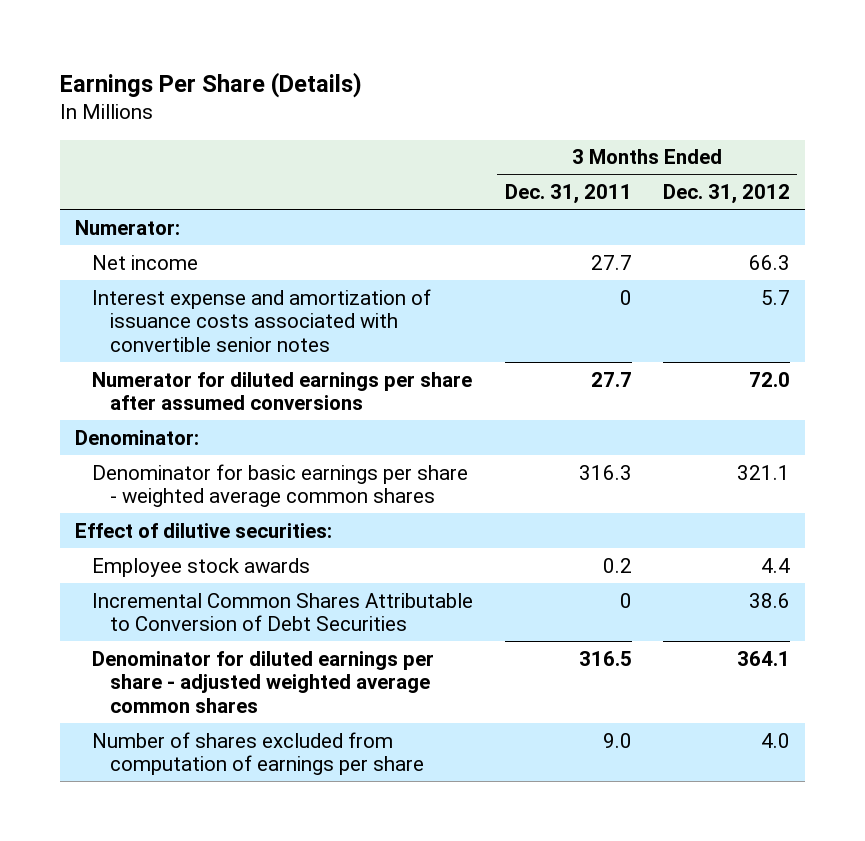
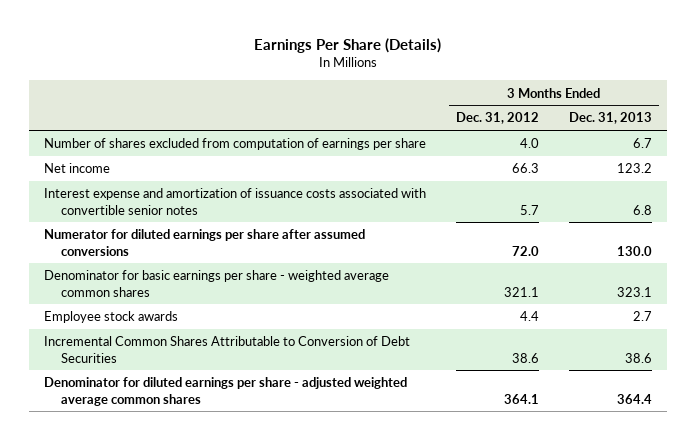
[504,184,632,205] Dec. 31, 2011 -> none
none -> [568,112,652,125] Dec. 31, 2013
[75,219,181,235] Numerator: -> none
[92,731,424,776] Number of shares excluded from computation of earnings per share -> [44,138,427,151] Number of shares excluded from computation of earnings per share
[75,429,200,445] Denominator: -> none
[75,522,333,538] Effect of dilutive securities: -> none

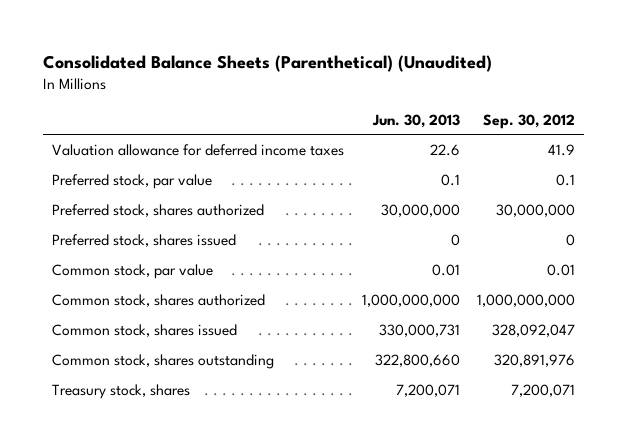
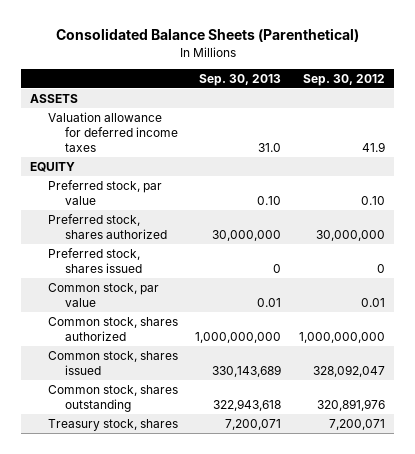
[43,54,493,72] Consolidated Balance Sheets (Parenthetical) (Unaudited) -> [55,28,359,43] Consolidated Balance Sheets (Parenthetical)
[371,113,460,128] Jun. 30, 2013 -> none
none -> [199,73,282,86] Sep. 30, 2013
none -> [30,93,79,103] ASSETS
none -> [30,161,76,172] EQUITY
[556,174,576,187] 0.1 -> [360,195,385,205] 0.10

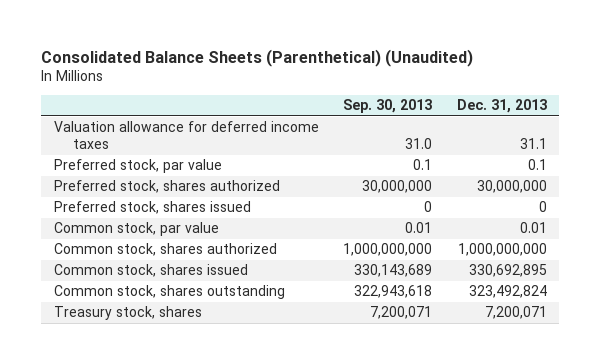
[55,28,359,43] Consolidated Balance Sheets (Parenthetical) -> [41,48,474,67] Consolidated Balance Sheets (Parenthetical) (Unaudited)
[302,73,385,86] Sep. 30, 2012 -> none
none -> [457,99,548,114] Dec. 31, 2013
[30,93,79,103] ASSETS -> none
[30,161,76,172] EQUITY -> none
[257,195,282,205] 0.10 -> [413,159,433,171] 0.1

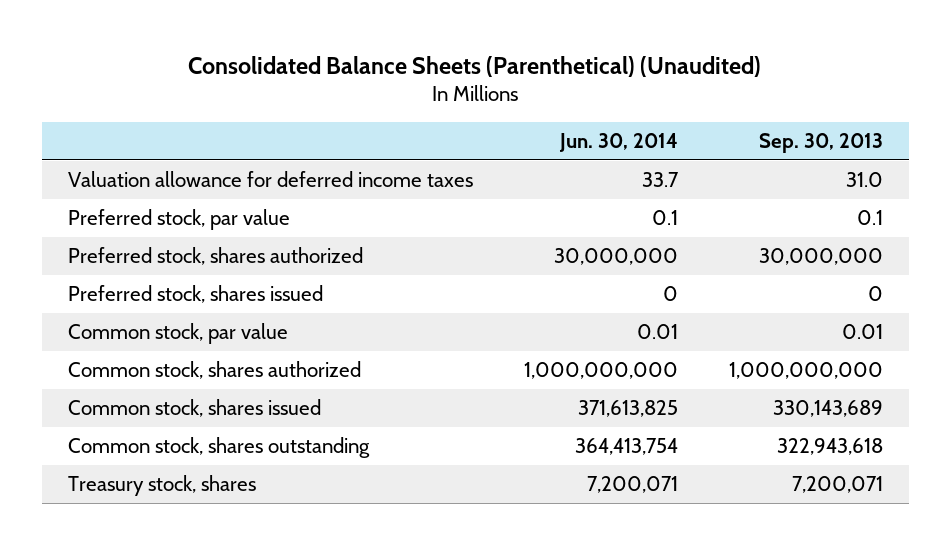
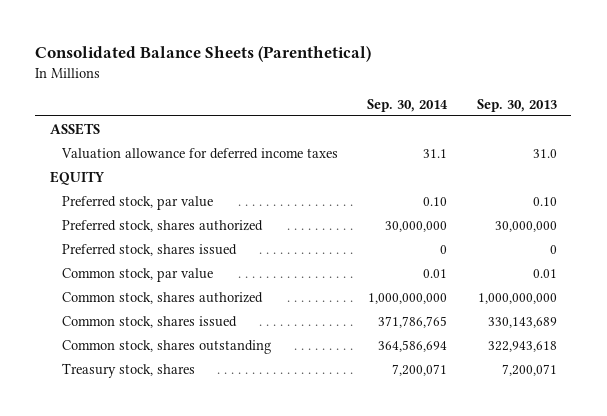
[188,55,762,77] Consolidated Balance Sheets (Parenthetical) (Unaudited) -> [35,45,372,62] Consolidated Balance Sheets (Parenthetical)
[558,132,678,152] Jun. 30, 2014 -> none
none -> [367,98,449,112] Sep. 30, 2014
none -> [49,122,100,135] ASSETS
none -> [49,170,105,185] EQUITY
[856,210,883,226] 0.1 -> [532,196,557,206] 0.10

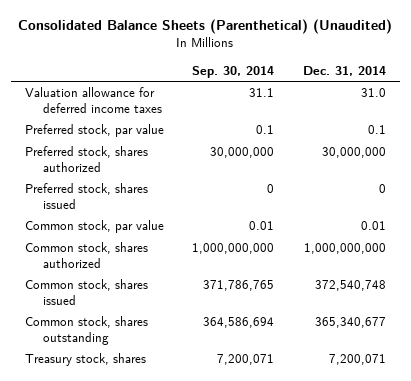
[35,45,372,62] Consolidated Balance Sheets (Parenthetical) -> [18,19,393,35] Consolidated Balance Sheets (Parenthetical) (Unaudited)
[476,98,557,112] Sep. 30, 2013 -> none
none -> [302,65,386,76] Dec. 31, 2014
[49,122,100,135] ASSETS -> none
[49,170,105,185] EQUITY -> none
[423,196,448,206] 0.10 -> [256,125,275,135] 0.1

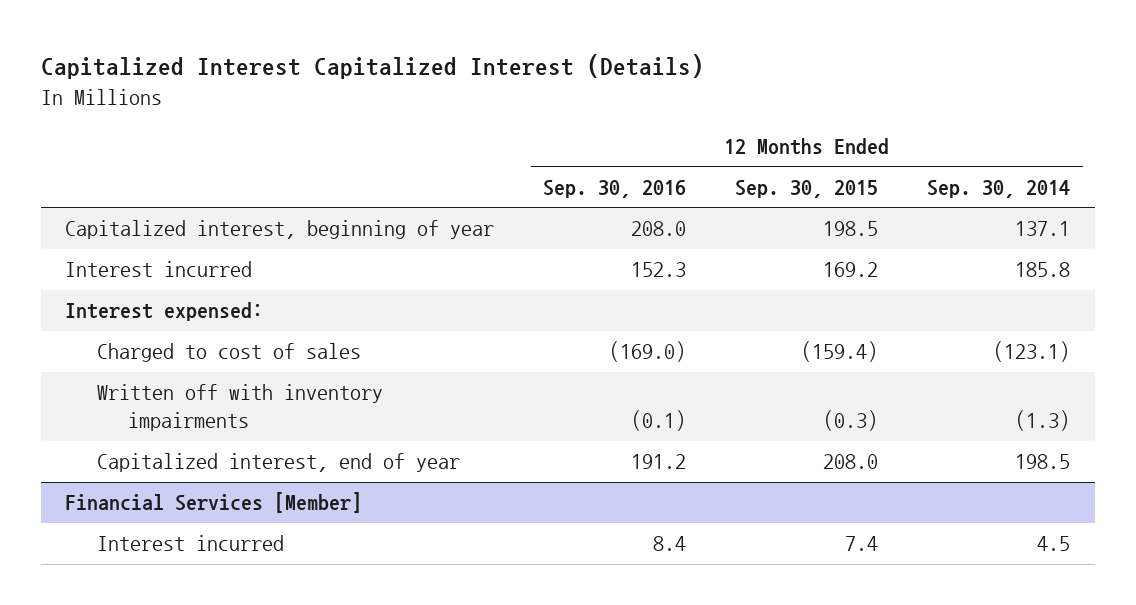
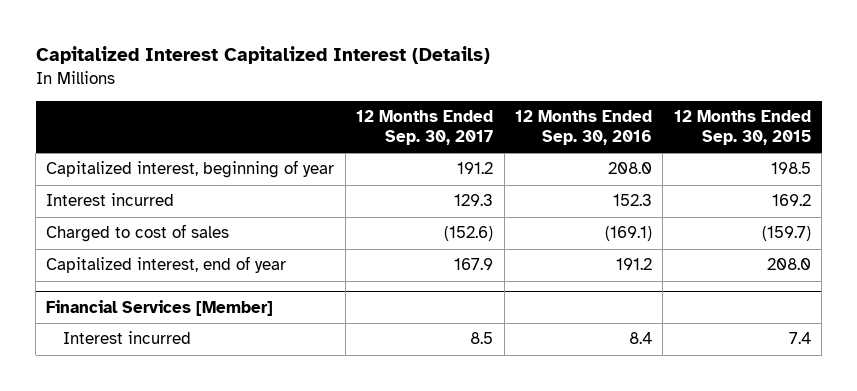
[927,179,1071,198] Sep. 30, 2014 -> none
none -> [356,110,494,146] 12 Months Ended Sep. 30, 2017
[65,302,264,322] Interest expensed: -> none
[96,384,383,431] Written off with inventory impairments -> none
[609,341,687,363] (169.0) -> [604,226,652,242] (169.1)
[801,341,879,363] (159.4) -> [761,226,811,242] (159.7)

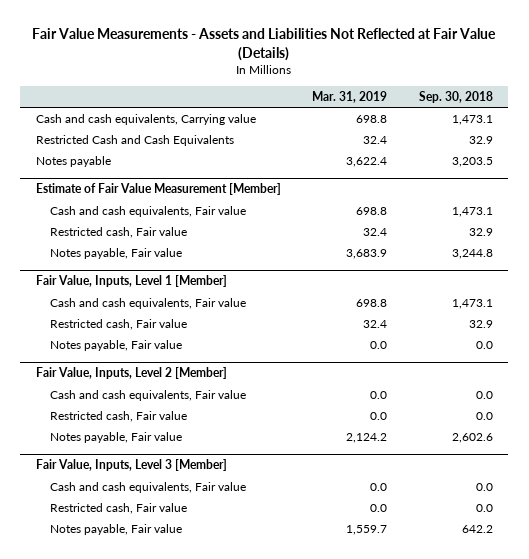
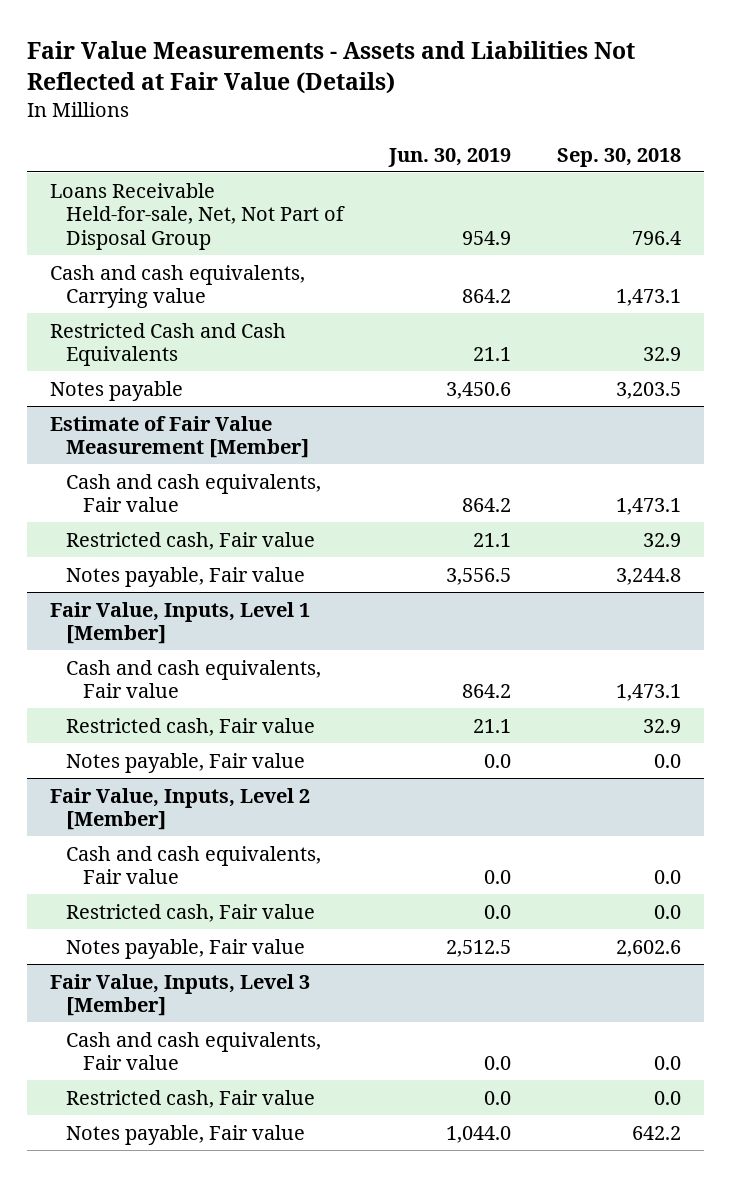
[312,90,388,103] Mar. 31, 2019 -> none
none -> [388,147,512,167] Jun. 30, 2019
none -> [50,182,346,250] Loans Receivable Held-for-sale, Net, Not Part of Disposal Group

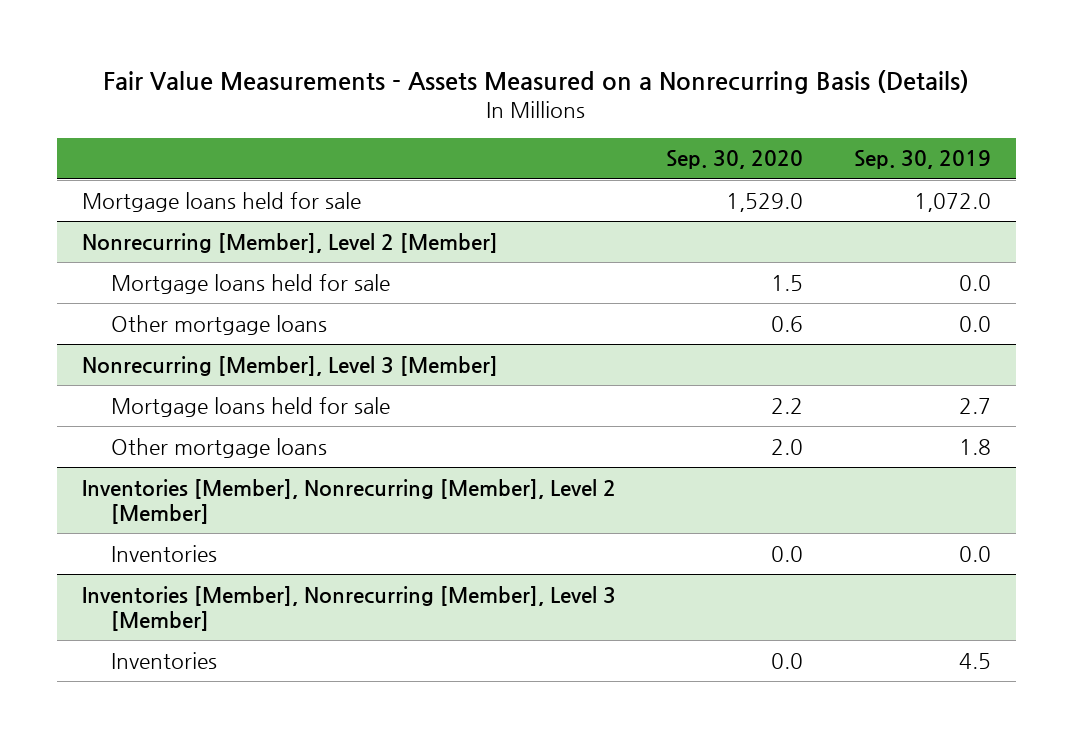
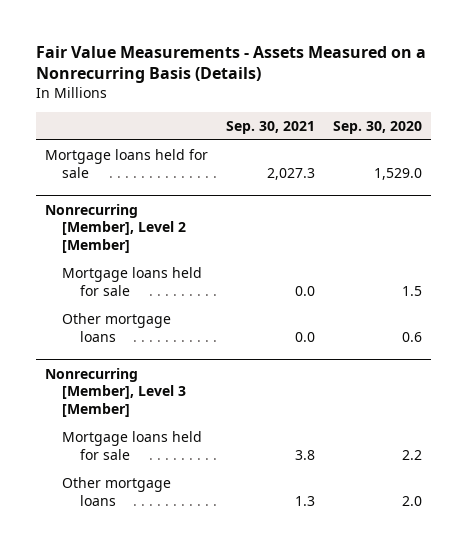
[853,150,991,170] Sep. 30, 2019 -> none
none -> [226,120,316,134] Sep. 30, 2021
[82,478,617,525] Inventories [Member], Nonrecurring [Member], Level 2 [Member] -> none
[110,544,217,562] Inventories -> none
[82,585,617,632] Inventories [Member], Nonrecurring [Member], Level 3 [Member] -> none
[110,651,217,669] Inventories -> none

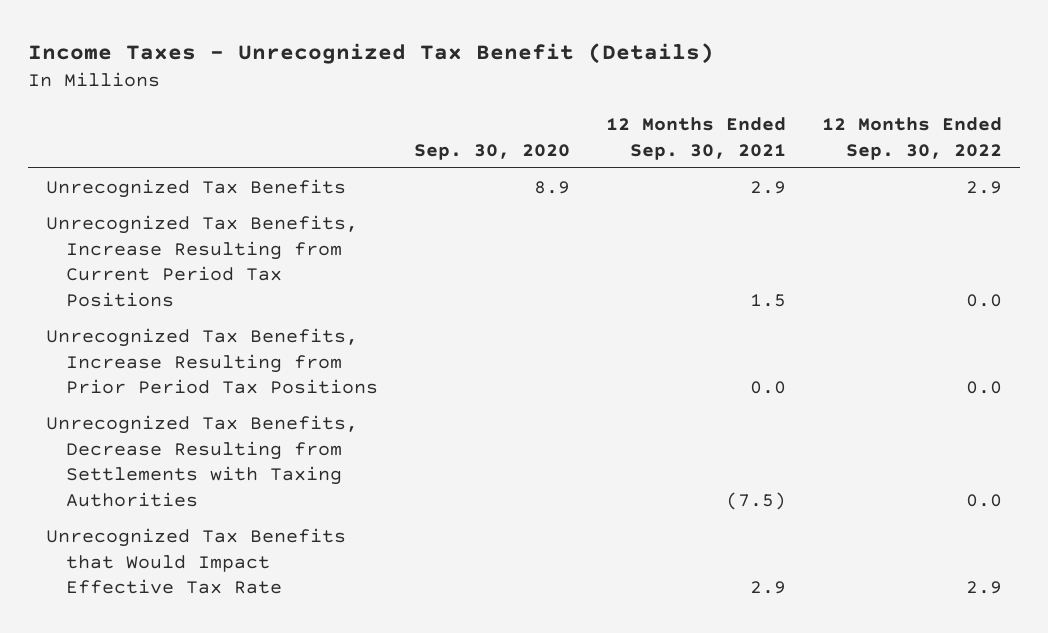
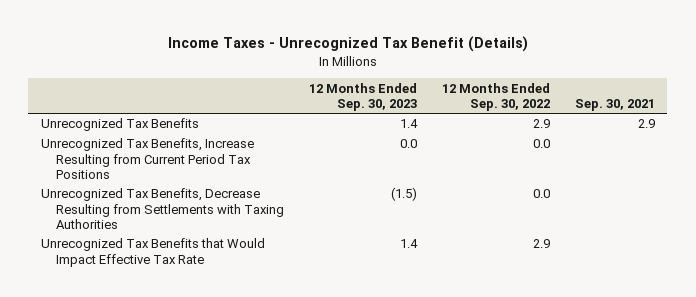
[413,143,570,160] Sep. 30, 2020 -> none
[605,116,786,160] 12 Months Ended Sep. 30, 2021 -> none
none -> [308,82,417,111] 12 Months Ended Sep. 30, 2023
none -> [574,98,655,111] Sep. 30, 2021
[46,327,379,395] Unrecognized Tax Benefits, Increase Resulting from Prior Period Tax Positions -> none

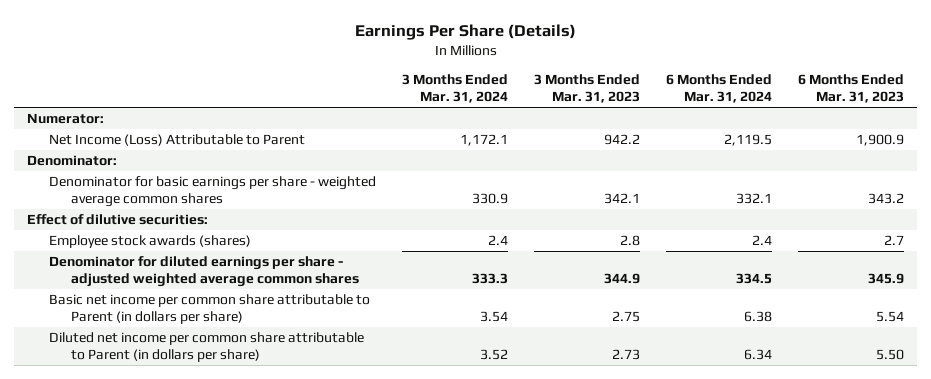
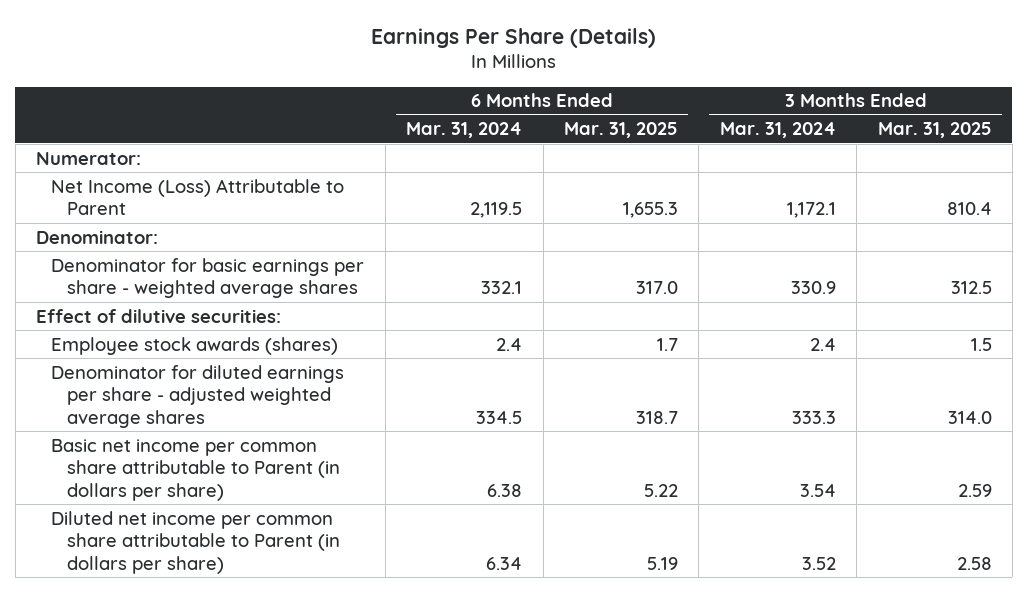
[534,74,641,104] 3 Months Ended Mar. 31, 2023 -> none
[798,74,905,104] 6 Months Ended Mar. 31, 2023 -> none
none -> [563,122,678,139] Mar. 31, 2025
none -> [877,122,992,139] Mar. 31, 2025
[49,176,377,208] Denominator for basic earnings per share - weighted average common shares -> [51,257,365,299] Denominator for basic earnings per share - weighted average shares
[49,256,360,288] Denominator for diluted earnings per share - adjusted weighted average common shares -> [51,364,345,428] Denominator for diluted earnings per share - adjusted weighted average shares

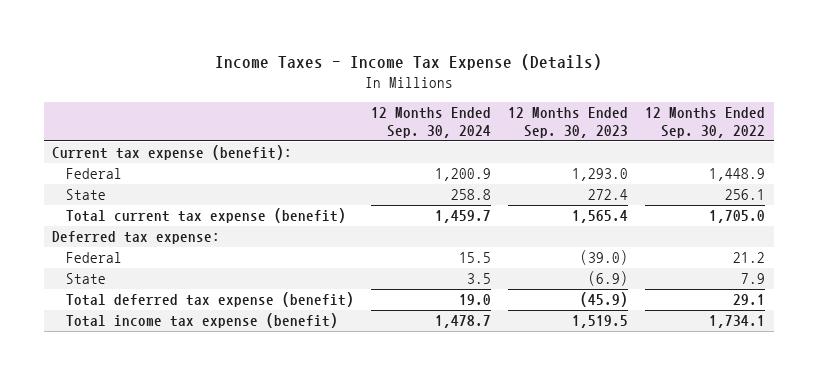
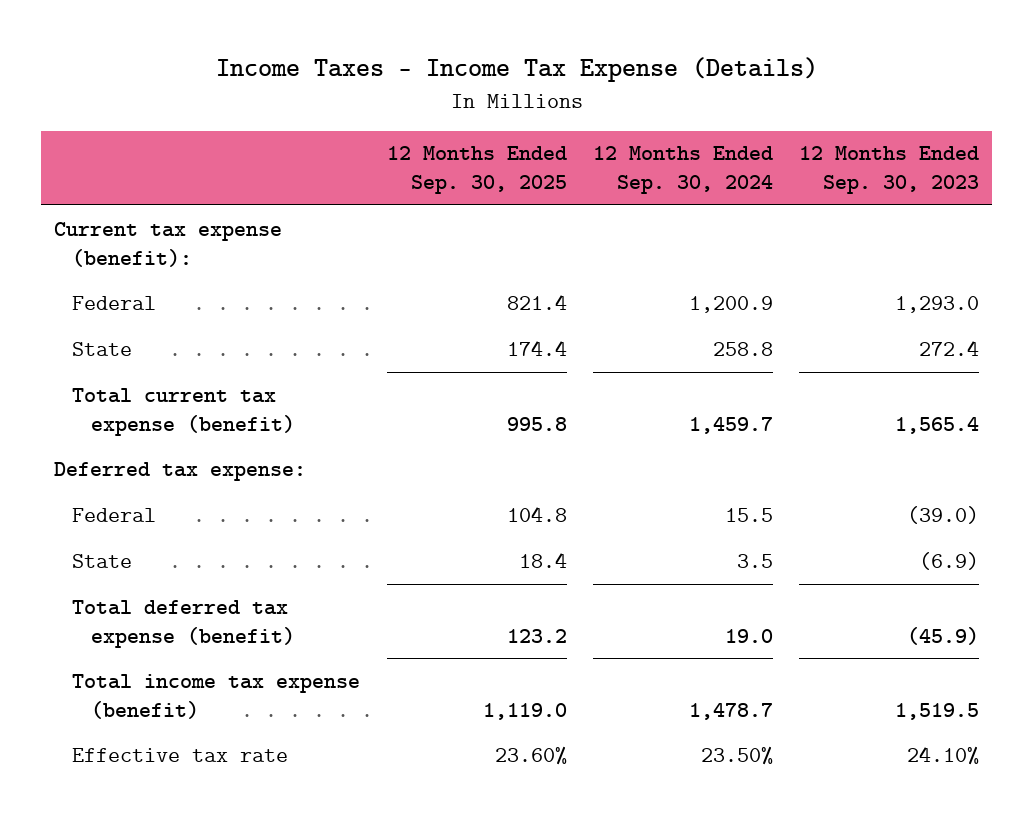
[645,107,766,138] 12 Months Ended Sep. 30, 2022 -> none
none -> [386,146,567,195] 12 Months Ended Sep. 30, 2025
none -> [72,747,289,762] Effective tax rate

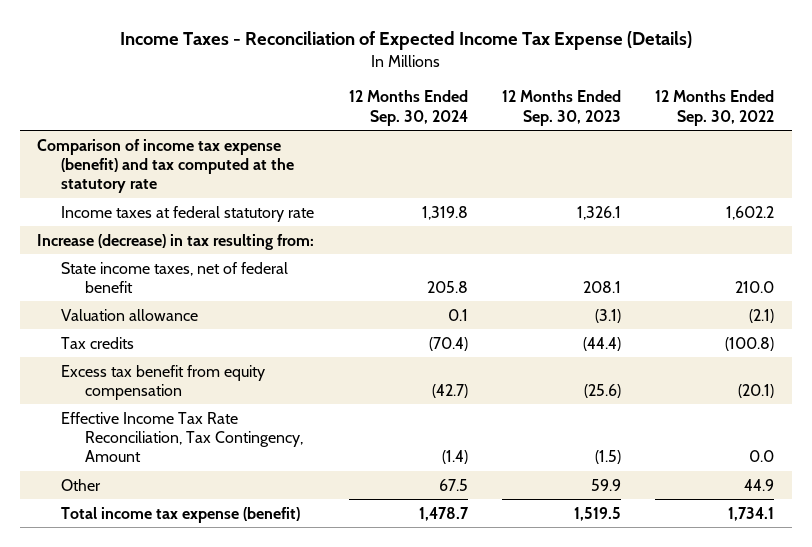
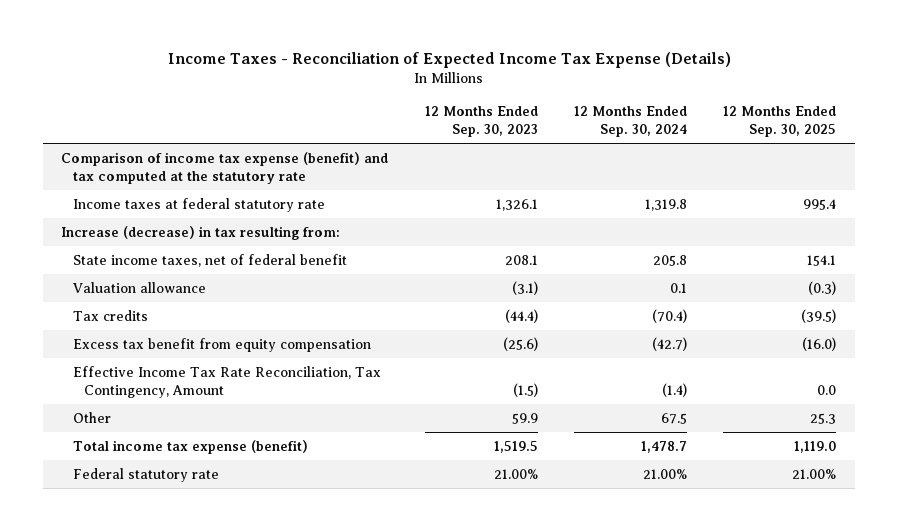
[655,90,775,126] 12 Months Ended Sep. 30, 2022 -> none
none -> [723,105,837,137] 12 Months Ended Sep. 30, 2025
none -> [72,467,219,482] Federal statutory rate

